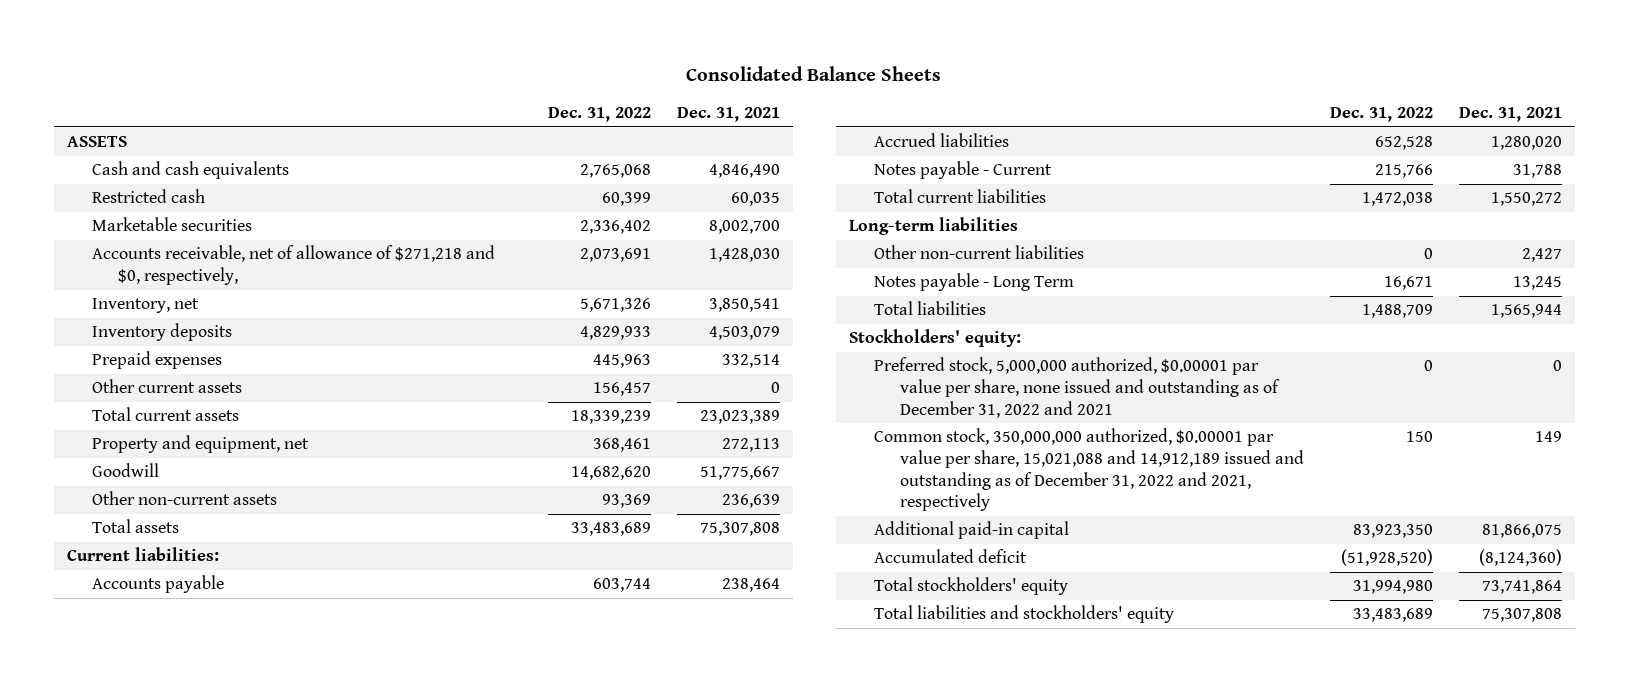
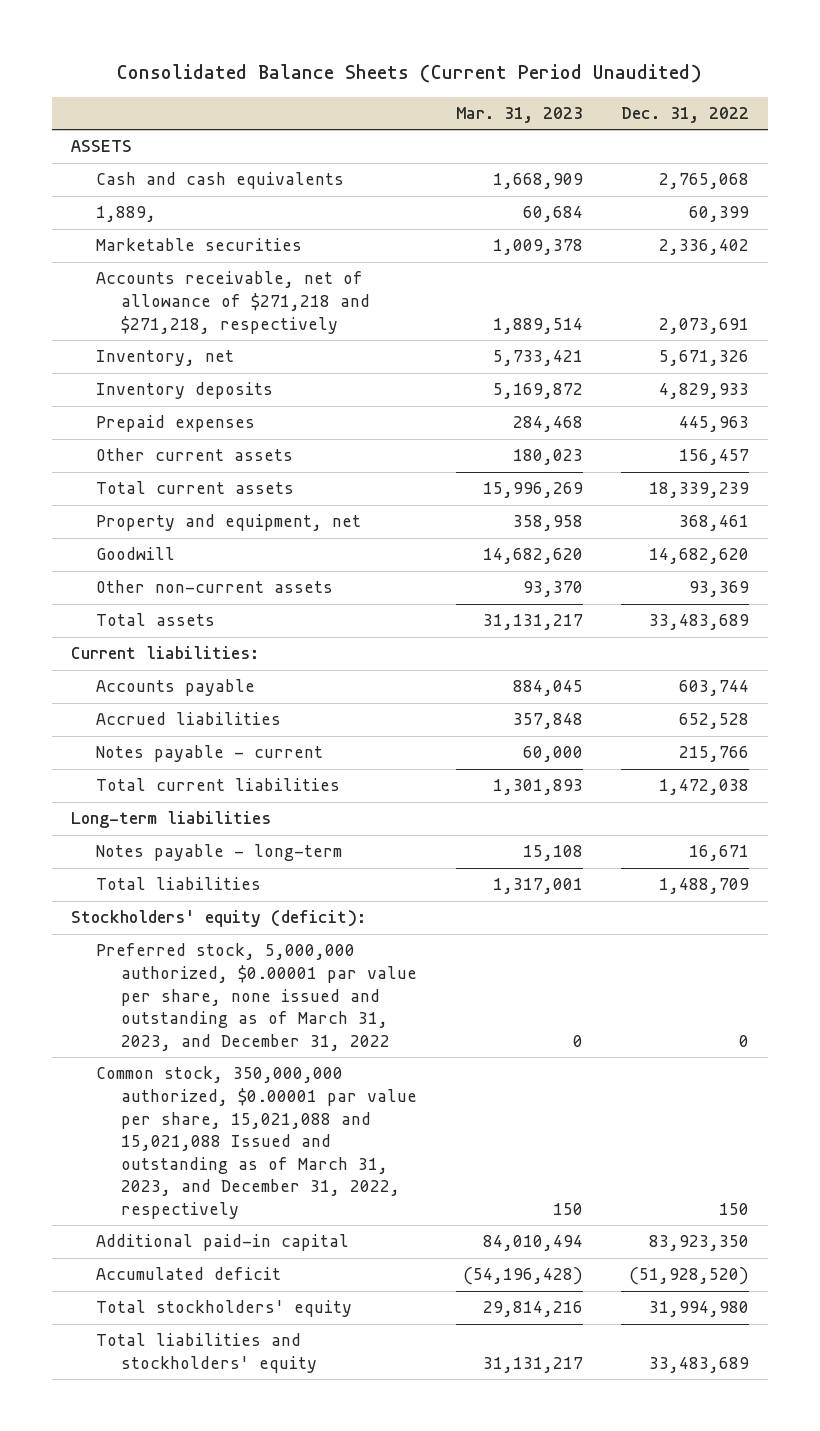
[686,66,942,82] Consolidated Balance Sheets -> [117,64,703,84] Consolidated Balance Sheets (Current Period Unaudited)
[676,107,780,123] Dec. 31, 2021 -> none
none -> [455,107,583,124] Mar. 31, 2023
[92,189,206,204] Restricted cash -> [96,206,157,223] 1,889,
[92,245,496,286] Accounts receivable, net of allowance of $271,218 and $0, respectively, -> [96,271,371,334] Accounts receivable, net of allowance of $271,218 and $271,218, respectively
[874,161,1053,180] Notes payable - Current -> [96,745,324,763] Notes payable - current
[874,245,1085,260] Other non-current liabilities -> none
[874,273,1075,292] Notes payable - Long Term -> [96,844,343,862] Notes payable - long-term
[849,329,1022,348] Stockholders' equity: -> [70,910,366,928] Stockholders' equity (deficit):
[874,357,1280,418] Preferred stock, 5,000,000 authorized, $0.00001 par value per share, none issued and outstanding as of December 31, 2022 and 2021 -> [96,943,418,1051] Preferred stock, 5,000,000 authorized, $0.00001 par value per share, none issued and outstanding as of March 31, 2023, and December 31, 2022
[874,428,1304,512] Common stock, 350,000,000 authorized, $0.00001 par value per share, 15,021,088 and 14,912,189 issued and outstanding as of December 31, 2022 and 2021, respectively -> [96,1066,418,1219] Common stock, 350,000,000 authorized, $0.00001 par value per share, 15,021,088 and 15,021,088 Issued and outstanding as of March 31, 2023, and December 31, 2022, respectively

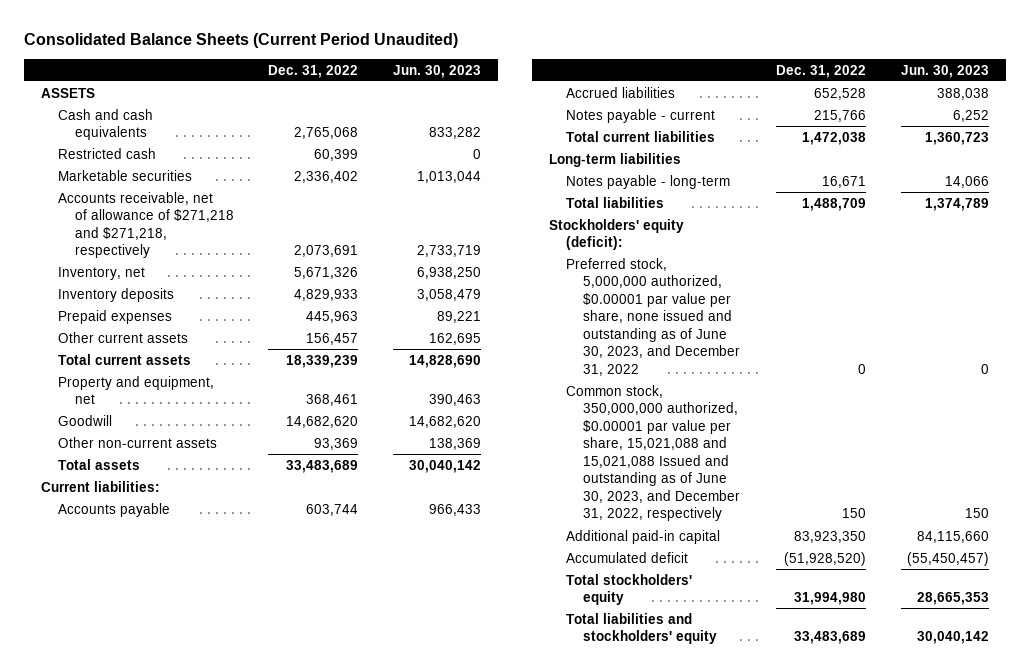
[455,107,583,124] Mar. 31, 2023 -> none
none -> [392,64,481,78] Jun. 30, 2023
[96,206,157,223] 1,889, -> [57,147,156,159] Restricted cash
[96,943,418,1051] Preferred stock, 5,000,000 authorized, $0.00001 par value per share, none issued and outstanding as of March 31, 2023, and December 31, 2022 -> [566,257,740,376] Preferred stock, 5,000,000 authorized, $0.00001 par value per share, none issued and outstanding as of June 30, 2023, and December 31, 2022
[96,1066,418,1219] Common stock, 350,000,000 authorized, $0.00001 par value per share, 15,021,088 and 15,021,088 Issued and outstanding as of March 31, 2023, and December 31, 2022, respectively -> [566,384,740,522] Common stock, 350,000,000 authorized, $0.00001 par value per share, 15,021,088 and 15,021,088 Issued and outstanding as of June 30, 2023, and December 31, 2022, respectively

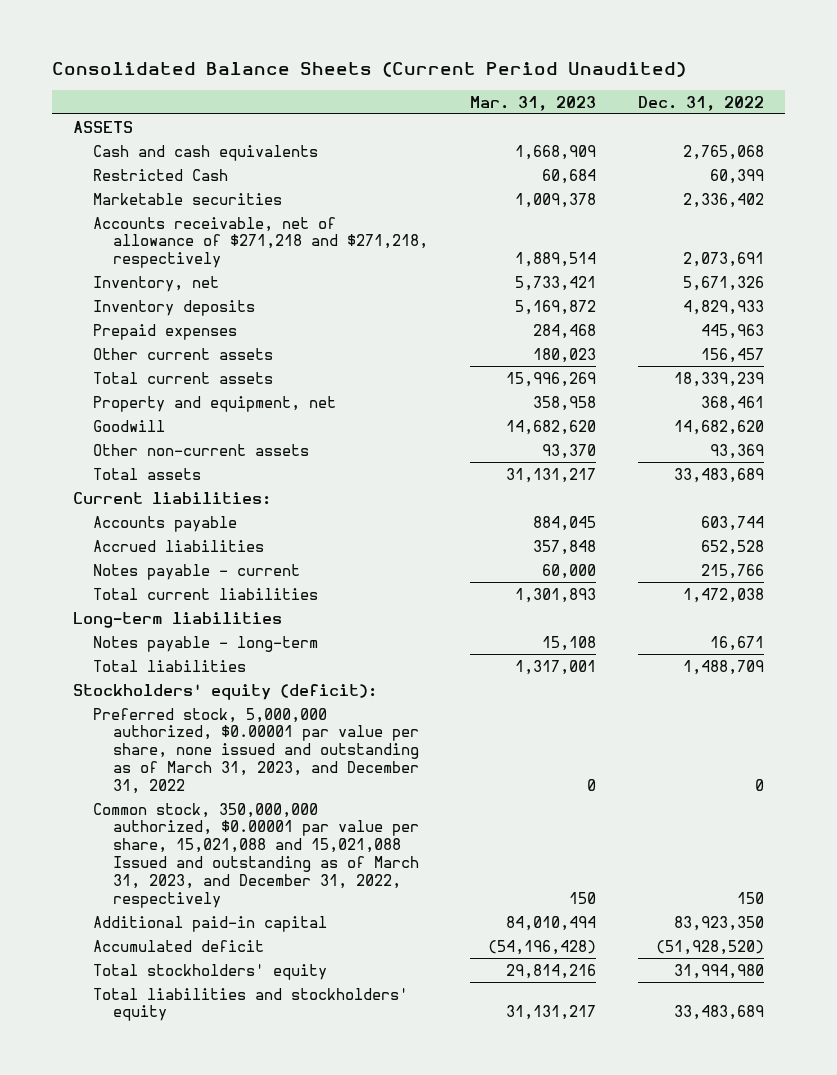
[392,64,481,78] Jun. 30, 2023 -> none
none -> [469,95,596,111] Mar. 31, 2023
[57,147,156,159] Restricted cash -> [92,168,228,181] Restricted Cash
[566,257,740,376] Preferred stock, 5,000,000 authorized, $0.00001 par value per share, none issued and outstanding as of June 30, 2023, and December 31, 2022 -> [92,707,419,794] Preferred stock, 5,000,000 authorized, $0.00001 par value per share, none issued and outstanding as of March 31, 2023, and December 31, 2022
[566,384,740,522] Common stock, 350,000,000 authorized, $0.00001 par value per share, 15,021,088 and 15,021,088 Issued and outstanding as of June 30, 2023, and December 31, 2022, respectively -> [92,802,419,908] Common stock, 350,000,000 authorized, $0.00001 par value per share, 15,021,088 and 15,021,088 Issued and outstanding as of March 31, 2023, and December 31, 2022, respectively

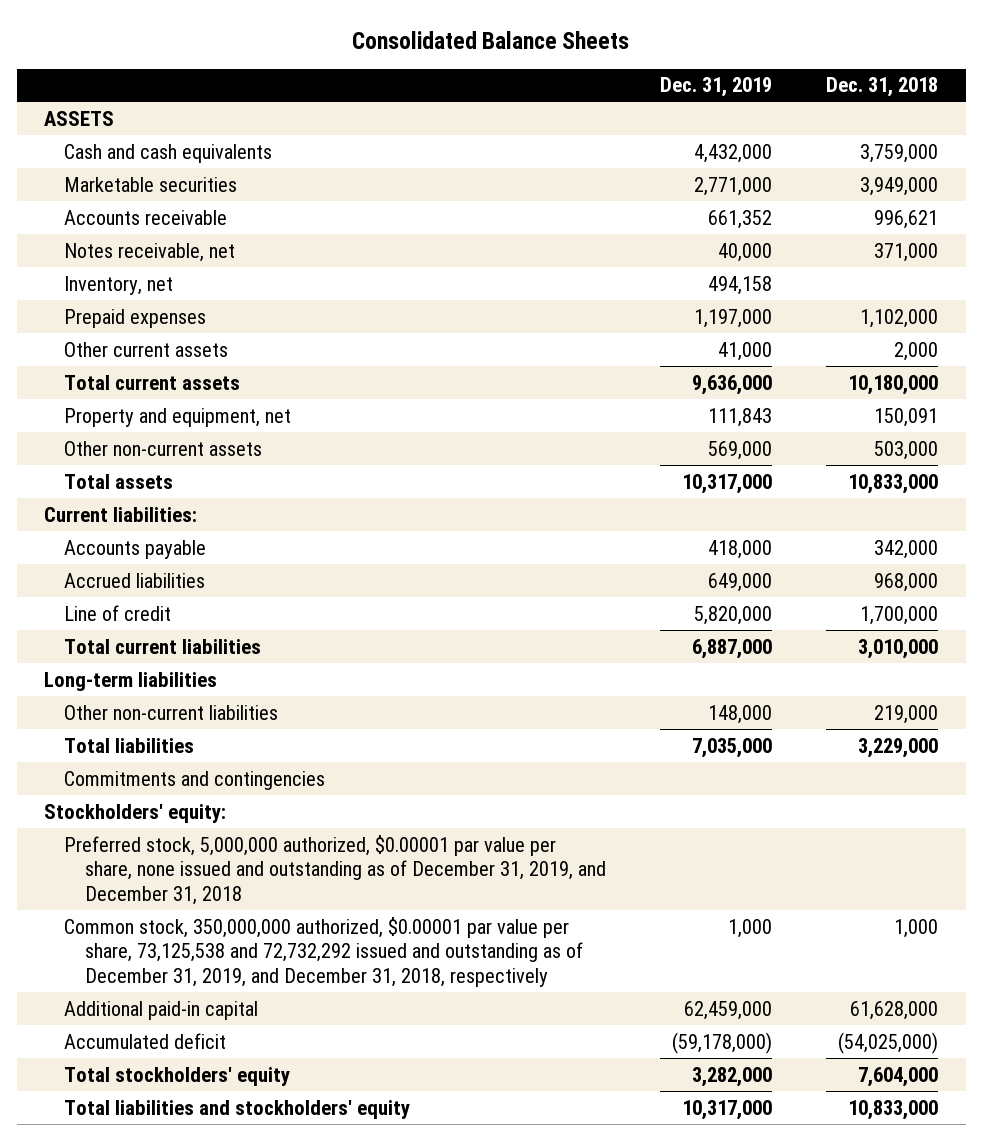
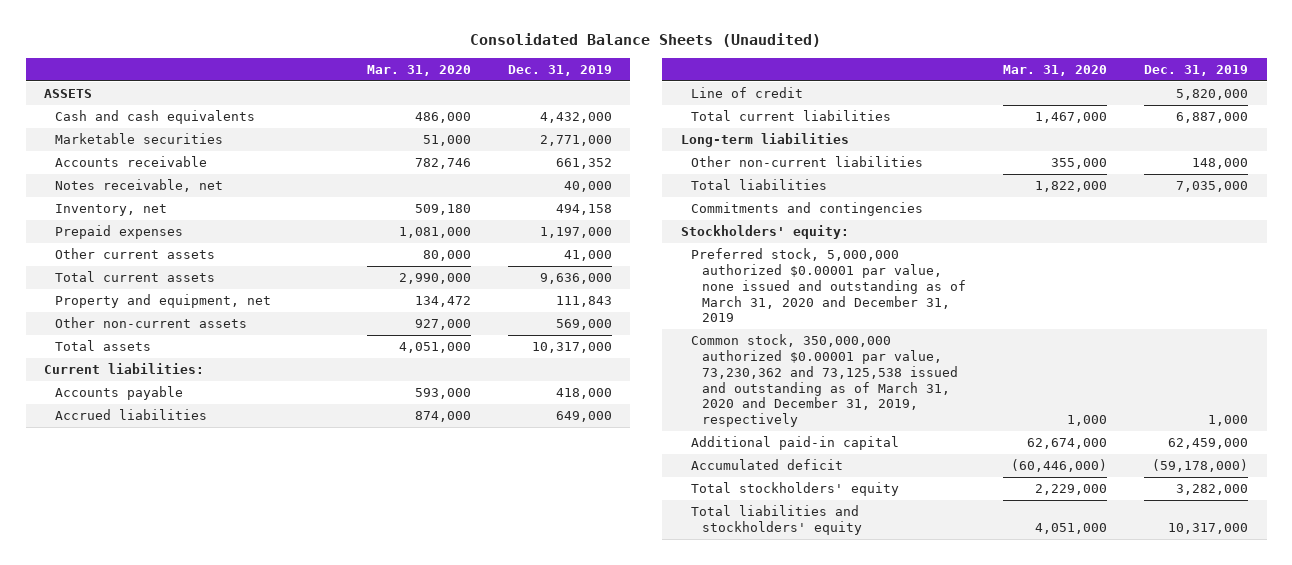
[352,30,630,49] Consolidated Balance Sheets -> [470,33,822,48] Consolidated Balance Sheets (Unaudited)
[826,77,939,98] Dec. 31, 2018 -> none
none -> [366,64,471,76] Mar. 31, 2020
[64,834,606,905] Preferred stock, 5,000,000 authorized, $0.00001 par value per share, none issued and outstanding as of December 31, 2019, and December 31, 2018 -> [691,248,966,323] Preferred stock, 5,000,000 authorized $0.00001 par value, none issued and outstanding as of March 31, 2020 and December 31, 2019
[64,916,583,987] Common stock, 350,000,000 authorized, $0.00001 par value per share, 73,125,538 and 72,732,292 issued and outstanding as of December 31, 2019, and December 31, 2018, respectively -> [691,334,958,428] Common stock, 350,000,000 authorized $0.00001 par value, 73,230,362 and 73,125,538 issued and outstanding as of March 31, 2020 and December 31, 2019, respectively

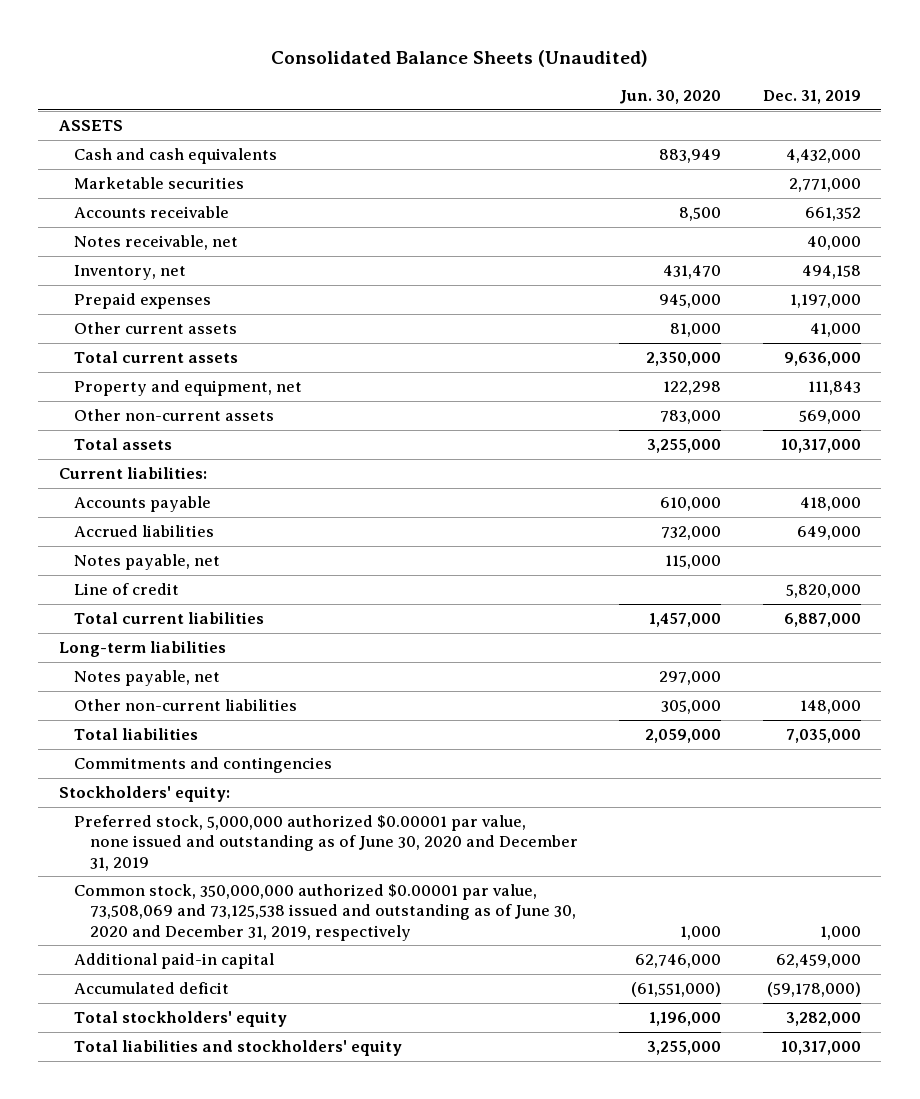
[366,64,471,76] Mar. 31, 2020 -> none
none -> [619,89,722,104] Jun. 30, 2020
none -> [74,554,221,571] Notes payable, net
none -> [74,670,221,687] Notes payable, net
[691,248,966,323] Preferred stock, 5,000,000 authorized $0.00001 par value, none issued and outstanding as of March 31, 2020 and December 31, 2019 -> [74,815,578,871] Preferred stock, 5,000,000 authorized $0.00001 par value, none issued and outstanding as of June 30, 2020 and December 31, 2019
[691,334,958,428] Common stock, 350,000,000 authorized $0.00001 par value, 73,230,362 and 73,125,538 issued and outstanding as of March 31, 2020 and December 31, 2019, respectively -> [74,884,576,941] Common stock, 350,000,000 authorized $0.00001 par value, 73,508,069 and 73,125,538 issued and outstanding as of June 30, 2020 and December 31, 2019, respectively

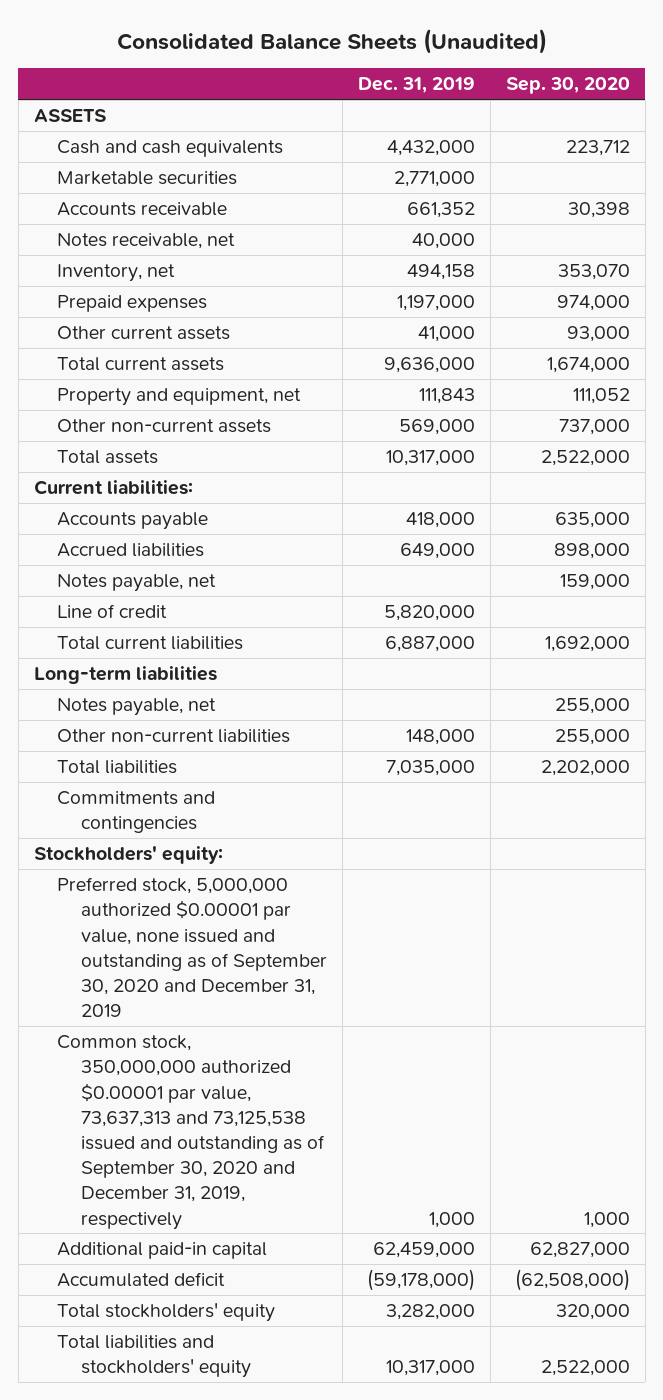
[619,89,722,104] Jun. 30, 2020 -> none
none -> [505,77,630,95] Sep. 30, 2020
[74,815,578,871] Preferred stock, 5,000,000 authorized $0.00001 par value, none issued and outstanding as of June 30, 2020 and December 31, 2019 -> [57,877,327,1018] Preferred stock, 5,000,000 authorized $0.00001 par value, none issued and outstanding as of September 30, 2020 and December 31, 2019
[74,884,576,941] Common stock, 350,000,000 authorized $0.00001 par value, 73,508,069 and 73,125,538 issued and outstanding as of June 30, 2020 and December 31, 2019, respectively -> [57,1035,325,1230] Common stock, 350,000,000 authorized $0.00001 par value, 73,637,313 and 73,125,538 issued and outstanding as of September 30, 2020 and December 31, 2019, respectively

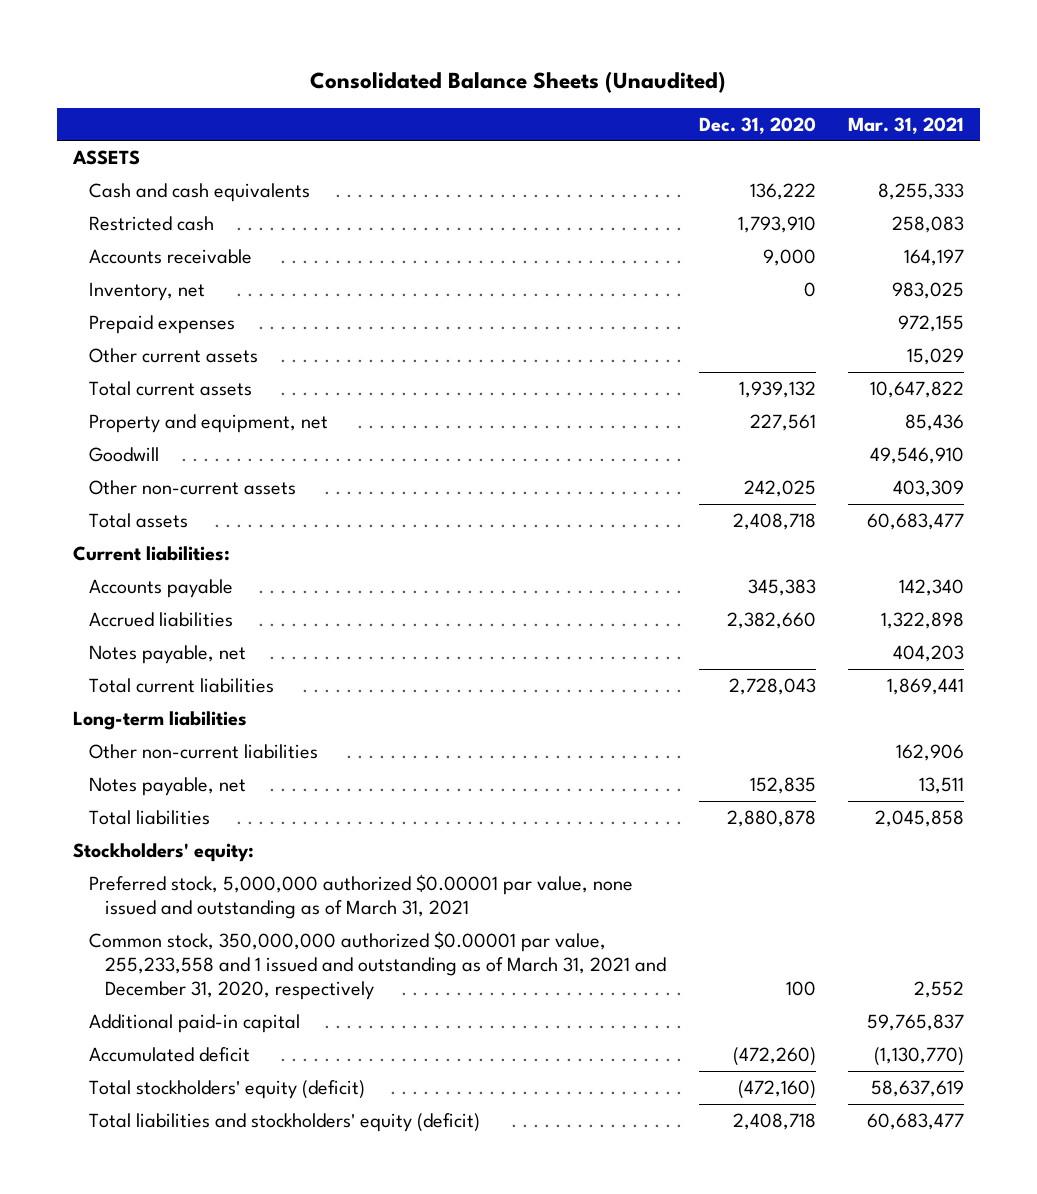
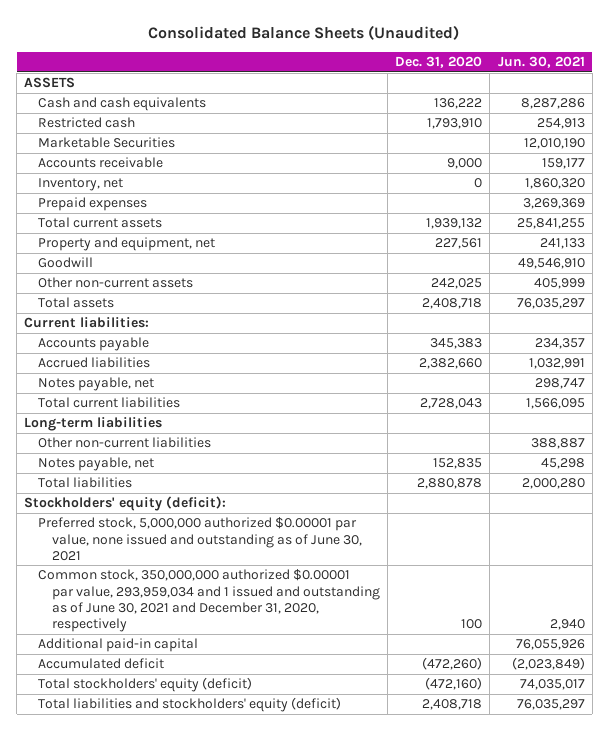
[847,116,964,134] Mar. 31, 2021 -> none
none -> [497,55,585,68] Jun. 30, 2021
none -> [38,137,176,149] Marketable Securities
[89,347,259,363] Other current assets -> none
[73,842,255,862] Stockholders' equity: -> [24,496,227,512] Stockholders' equity (deficit):
[89,873,634,920] Preferred stock, 5,000,000 authorized $0.00001 par value, none issued and outstanding as of March 31, 2021 -> [38,517,363,561] Preferred stock, 5,000,000 authorized $0.00001 par value, none issued and outstanding as of June 30, 2021
[89,930,667,1001] Common stock, 350,000,000 authorized $0.00001 par value, 255,233,558 and 1 issued and outstanding as of March 31, 2021 and December 31, 2020, respectively -> [38,569,381,633] Common stock, 350,000,000 authorized $0.00001 par value, 293,959,034 and 1 issued and outstanding as of June 30, 2021 and December 31, 2020, respectively

